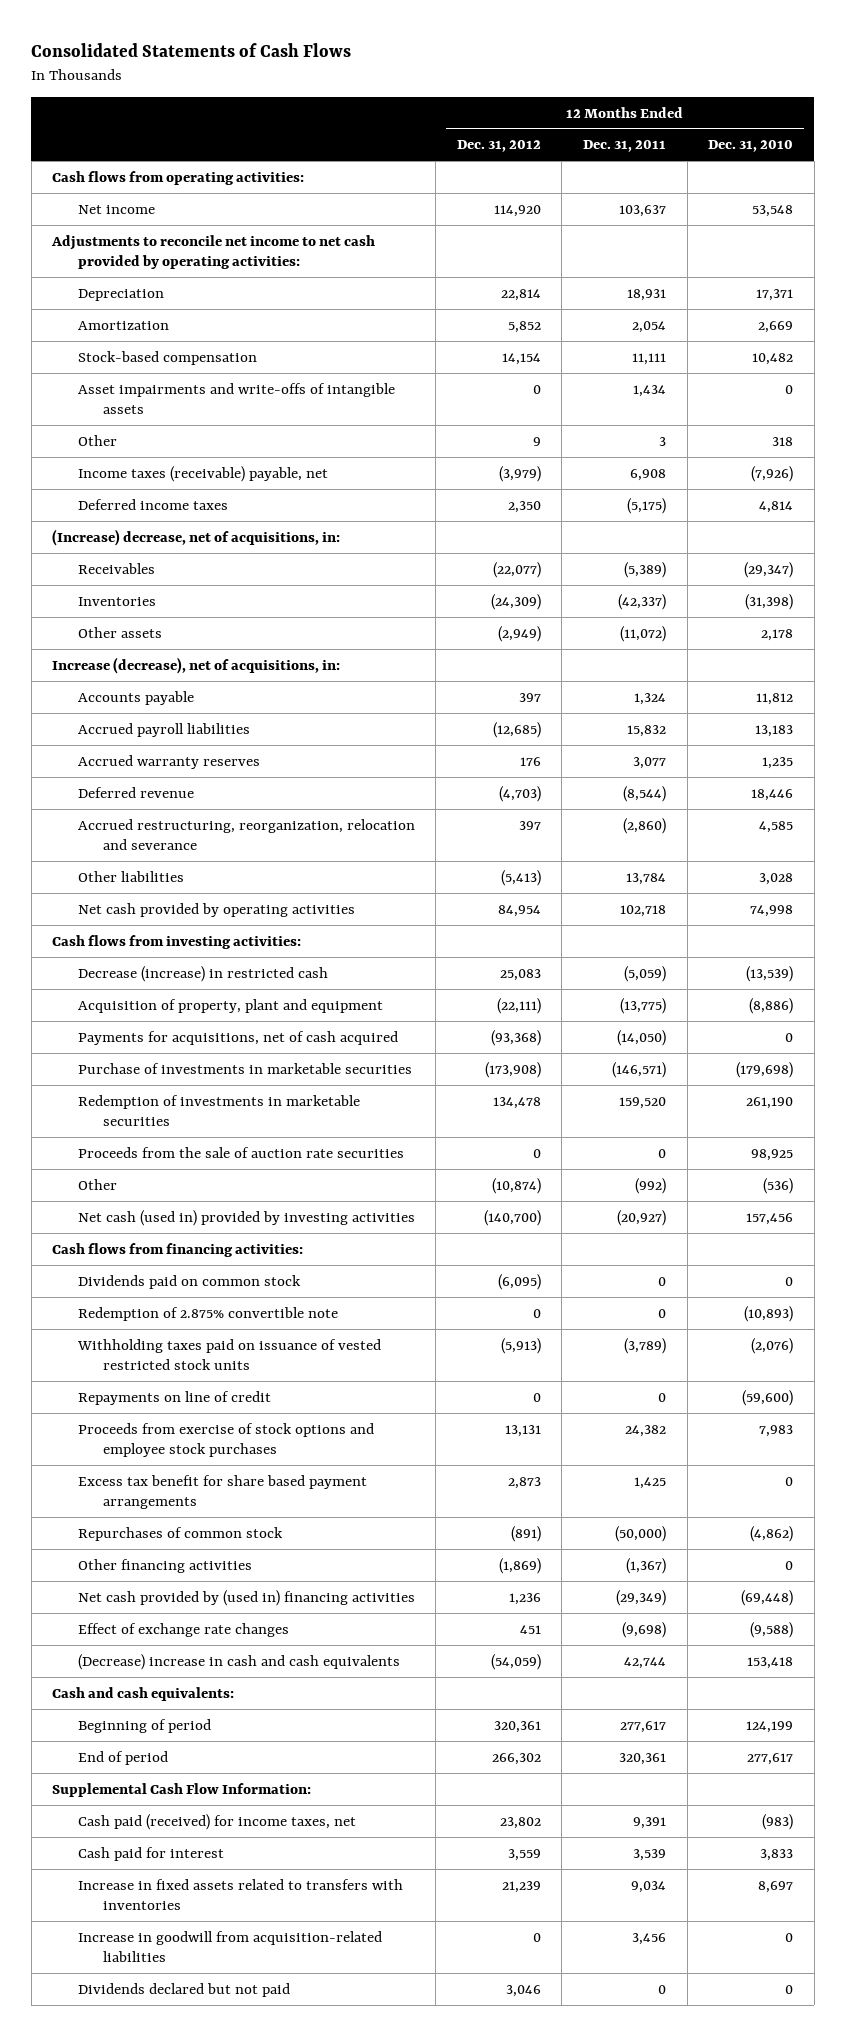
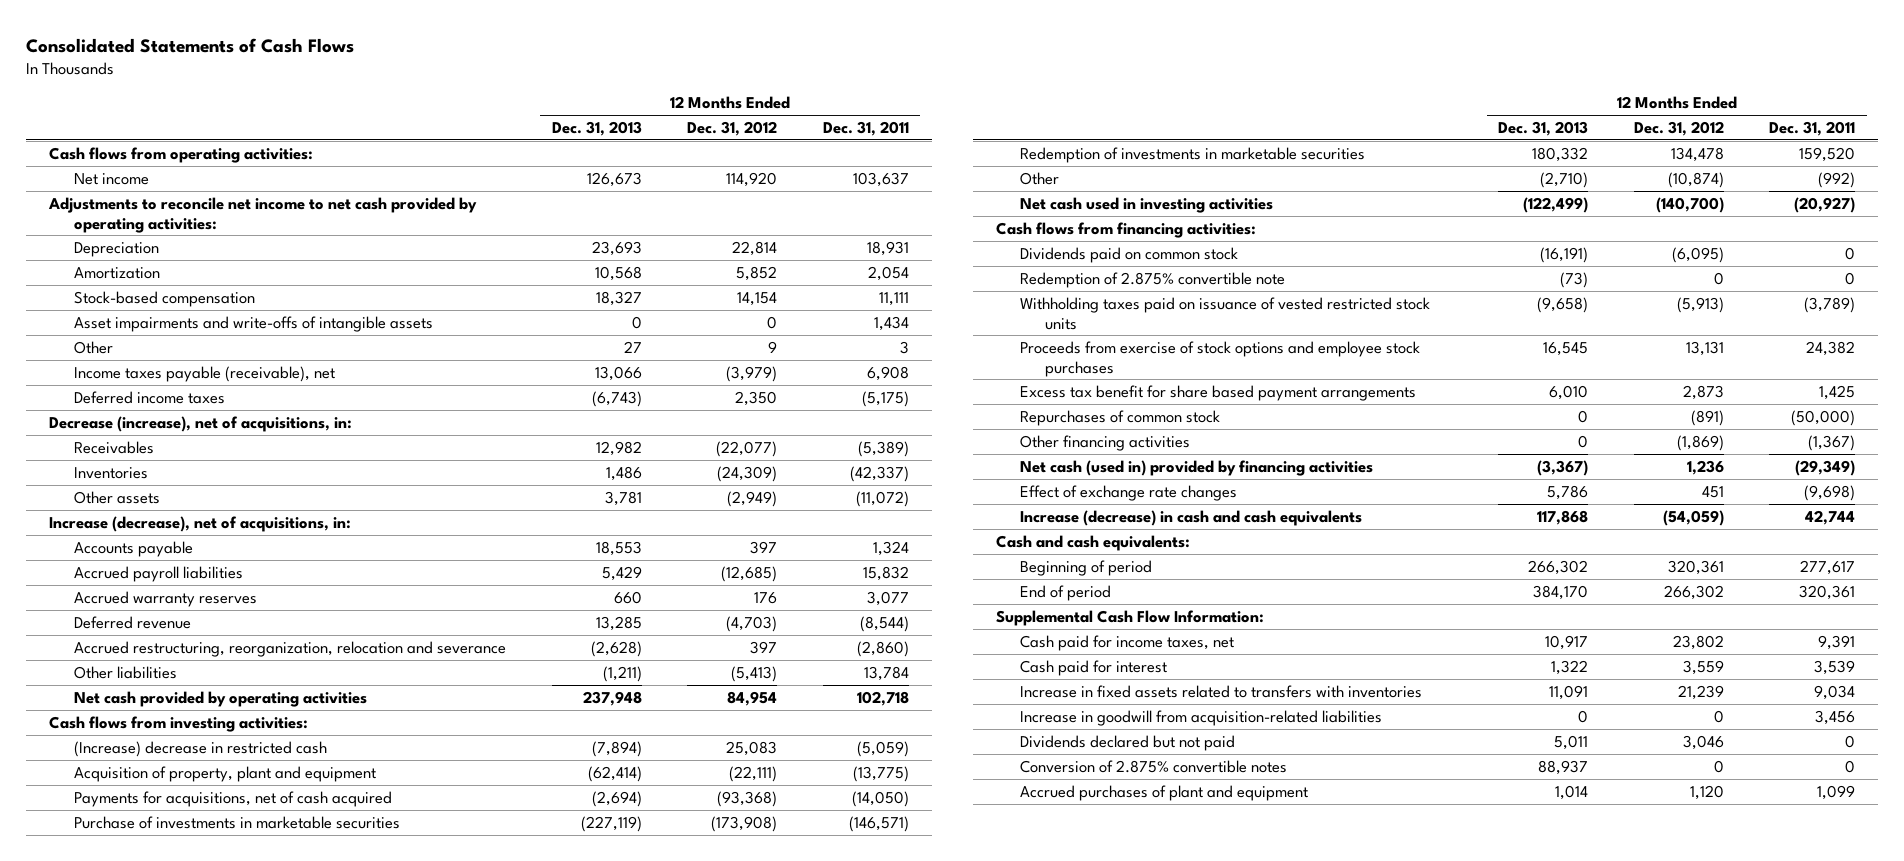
[708,140,794,153] Dec. 31, 2010 -> none
none -> [551,120,642,136] Dec. 31, 2013
[77,465,328,482] Income taxes (receivable) payable, net -> [73,365,335,382] Income taxes payable (receivable), net
[52,528,341,546] (Increase) decrease, net of acquisitions, in: -> [49,415,353,432] Decrease (increase), net of acquisitions, in:
[77,965,328,982] Decrease (increase) in restricted cash -> [73,740,327,757] (Increase) decrease in restricted cash
[77,1146,404,1158] Proceeds from the sale of auction rate securities -> none
[77,1209,415,1226] Net cash (used in) provided by investing activities -> [1020,196,1274,213] Net cash used in investing activities
[77,1390,271,1405] Repayments on line of credit -> none
[77,1589,415,1606] Net cash provided by (used in) financing activities -> [1020,459,1374,476] Net cash (used in) provided by financing activities
[77,1653,400,1670] (Decrease) increase in cash and cash equivalents -> [1020,509,1363,526] Increase (decrease) in cash and cash equivalents
[77,1813,356,1830] Cash paid (received) for income taxes, net -> [1020,634,1235,651] Cash paid for income taxes, net
none -> [1020,759,1288,773] Conversion of 2.875% convertible notes
none -> [1020,784,1309,801] Accrued purchases of plant and equipment

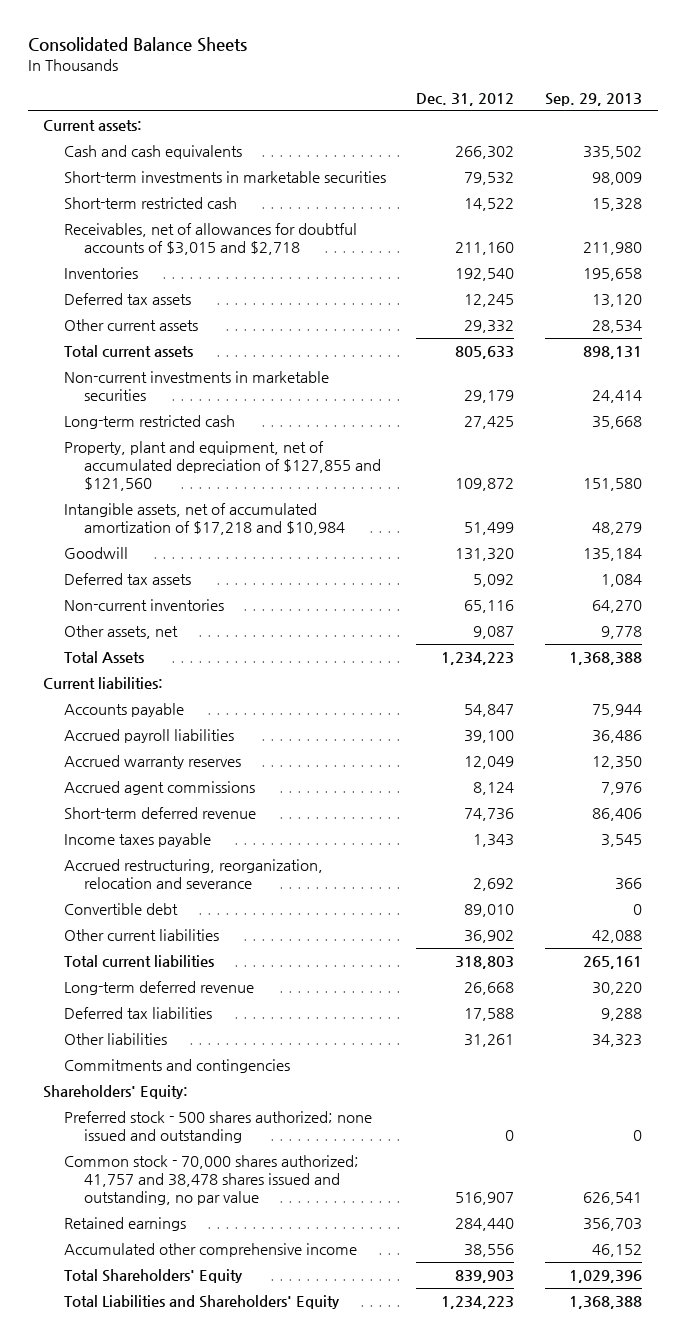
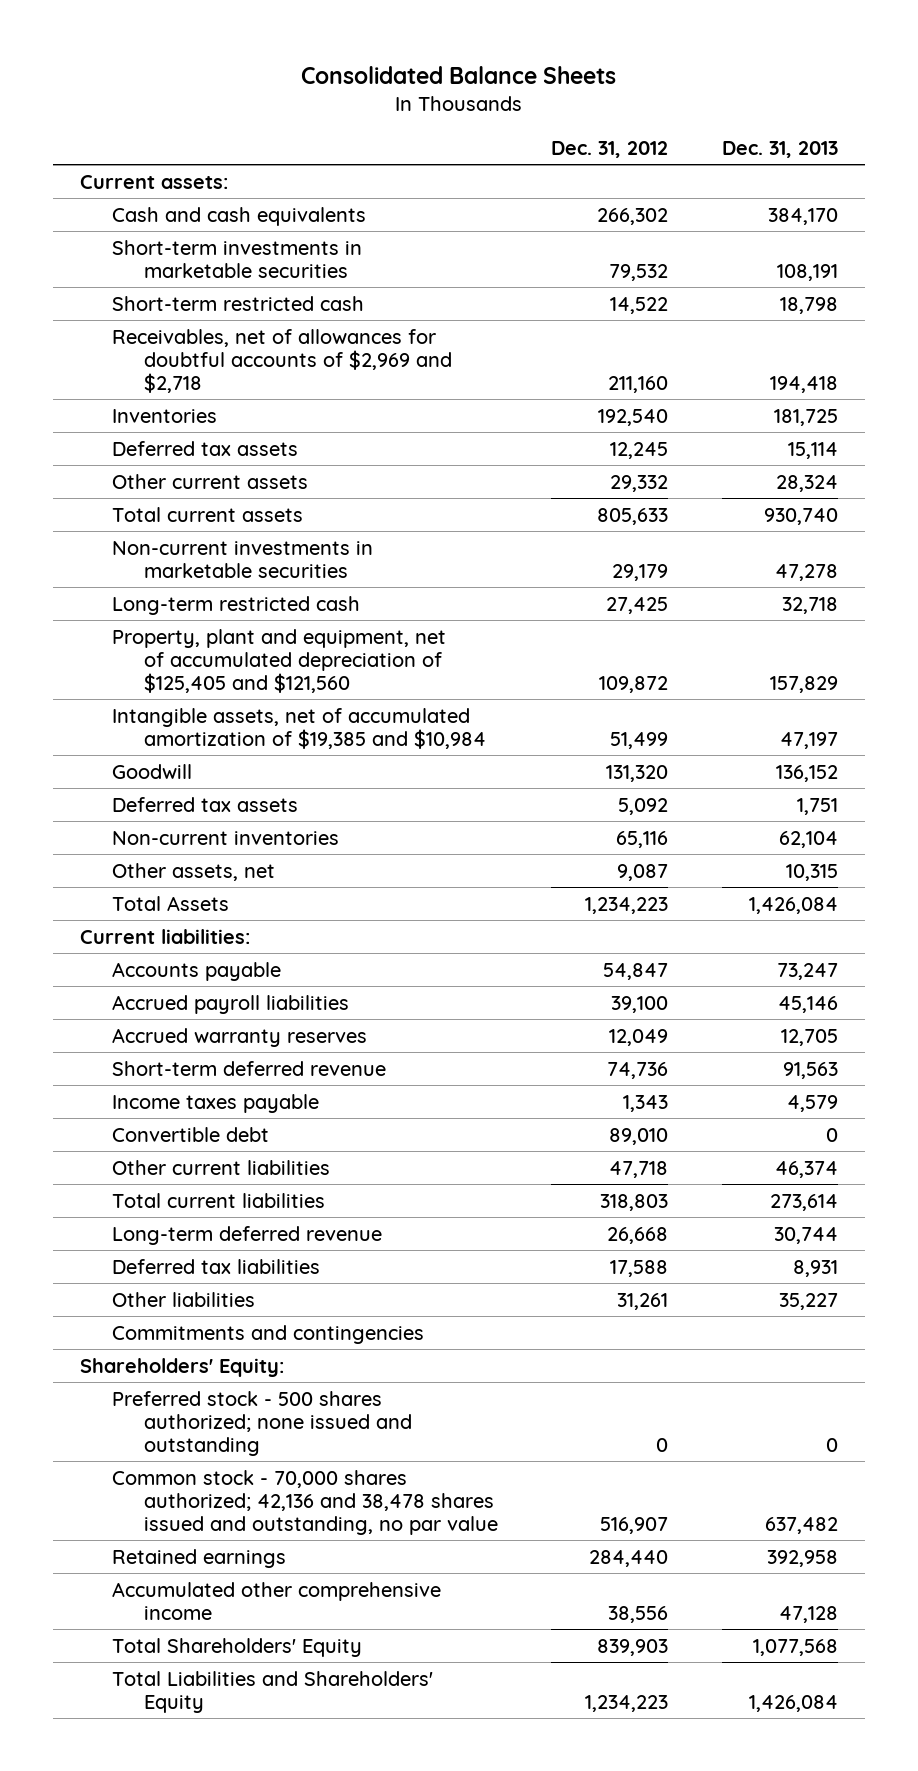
[545,92,643,106] Sep. 29, 2013 -> none
none -> [721,141,838,159] Dec. 31, 2013
[63,223,357,255] Receivables, net of allowances for doubtful accounts of $3,015 and $2,718 -> [111,328,452,393] Receivables, net of allowances for doubtful accounts of $2,969 and $2,718
[63,441,382,491] Property, plant and equipment, net of accumulated depreciation of $127,855 and $121,560 -> [111,628,446,693] Property, plant and equipment, net of accumulated depreciation of $125,405 and $121,560
[63,503,346,535] Intangible assets, net of accumulated amortization of $17,218 and $10,984 -> [111,707,486,749] Intangible assets, net of accumulated amortization of $19,385 and $10,984
[63,781,255,796] Accrued agent commissions -> none
[63,859,323,889] Accrued restructuring, reorganization, relocation and severance -> none
[464,930,515,944] 36,902 -> [609,1160,669,1178] 47,718
[63,1155,359,1205] Common stock - 70,000 shares authorized; 41,757 and 38,478 shares issued and outstanding, no par value -> [111,1469,498,1535] Common stock - 70,000 shares authorized; 42,136 and 38,478 shares issued and outstanding, no par value

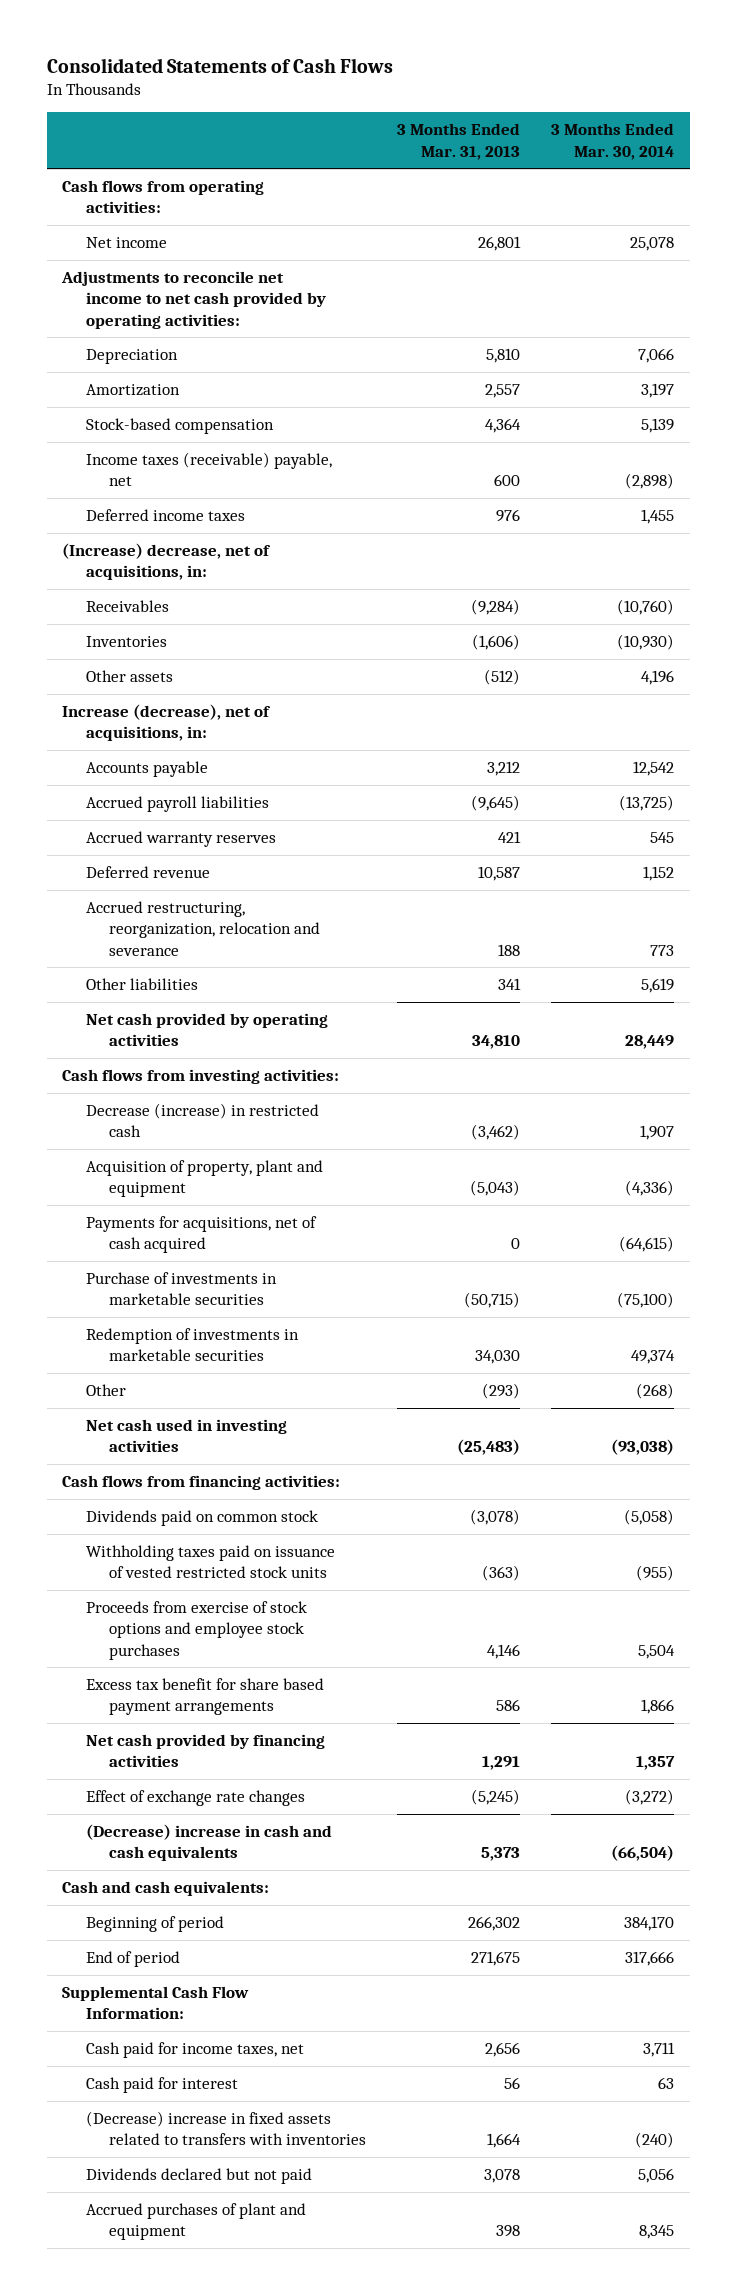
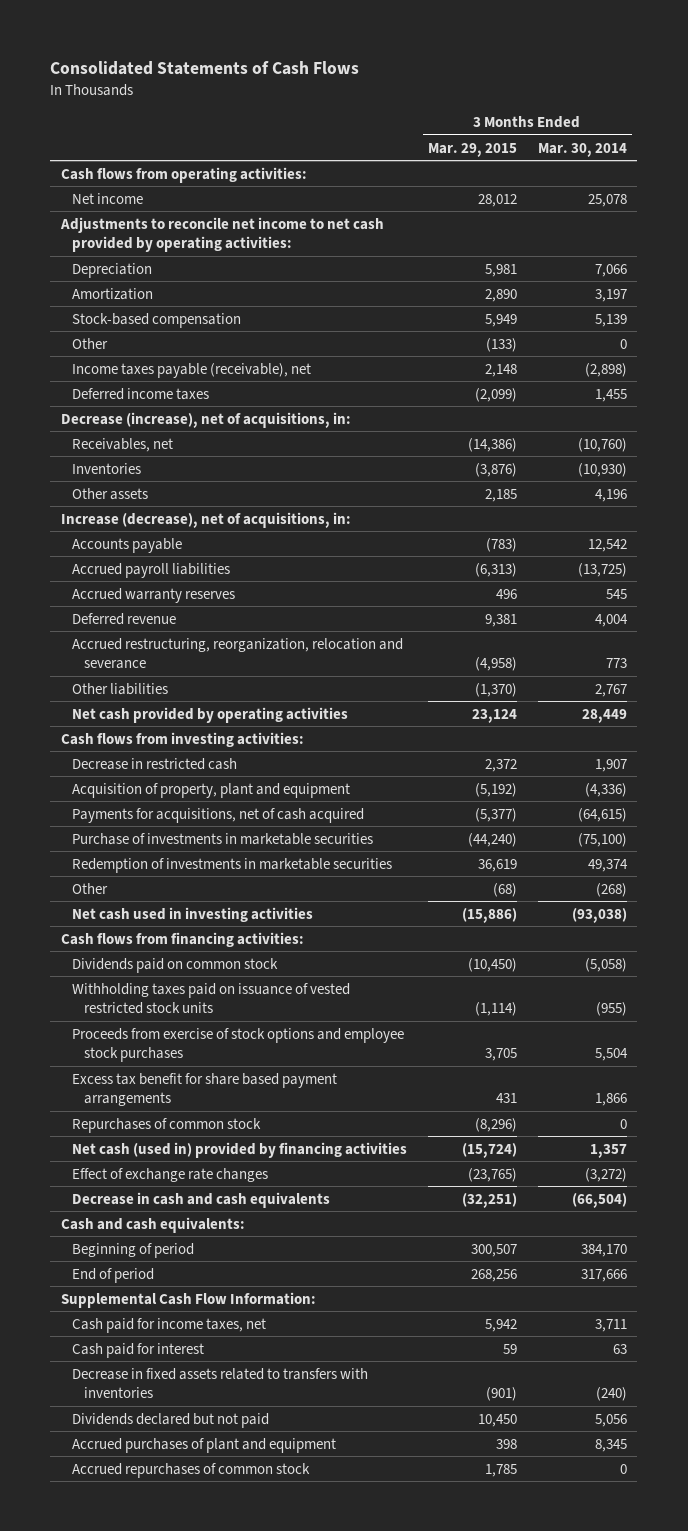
[397,123,521,160] 3 Months Ended Mar. 31, 2013 -> none
none -> [428,142,518,157] Mar. 29, 2015
none -> [72,337,109,349] Other
[85,451,332,487] Income taxes (receivable) payable, net -> [72,362,312,378] Income taxes payable (receivable), net
[61,542,271,581] (Increase) decrease, net of acquisitions, in: -> [60,411,351,428] Decrease (increase), net of acquisitions, in:
[85,599,169,612] Receivables -> [72,437,174,452] Receivables, net
[643,865,675,881] 1,152 -> [594,613,628,627] 4,004
[641,977,675,993] 5,619 -> [594,683,627,697] 2,767
[85,1102,319,1138] Decrease (increase) in restricted cash -> [72,757,238,770] Decrease in restricted cash
none -> [72,1117,262,1133] Repurchases of common stock
[85,1733,325,1768] Net cash provided by financing activities -> [72,1141,408,1158] Net cash (used in) provided by financing activities
[85,1823,332,1862] (Decrease) increase in cash and cash equivalents -> [72,1191,331,1208] Decrease in cash and cash equivalents
[85,2110,367,2146] (Decrease) increase in fixed assets related to transfers with inventories -> [72,1367,369,1399] Decrease in fixed assets related to transfers with inventories
none -> [72,1462,311,1478] Accrued repurchases of common stock

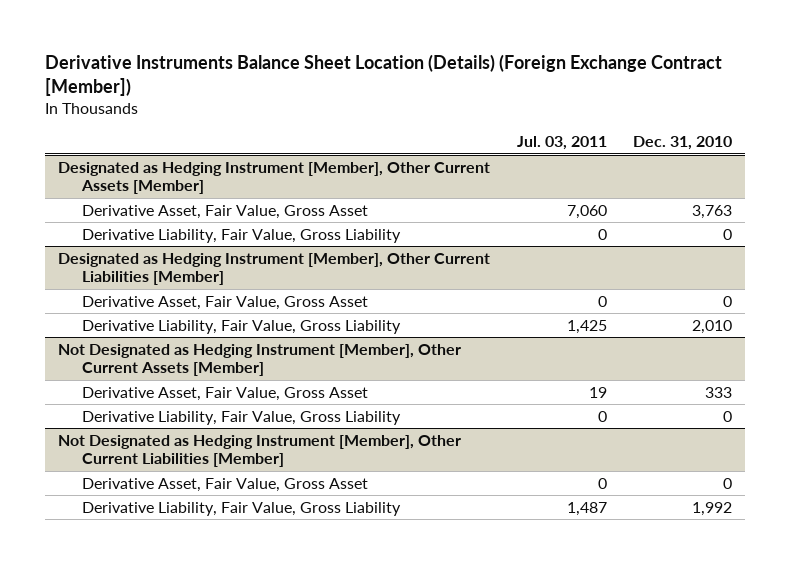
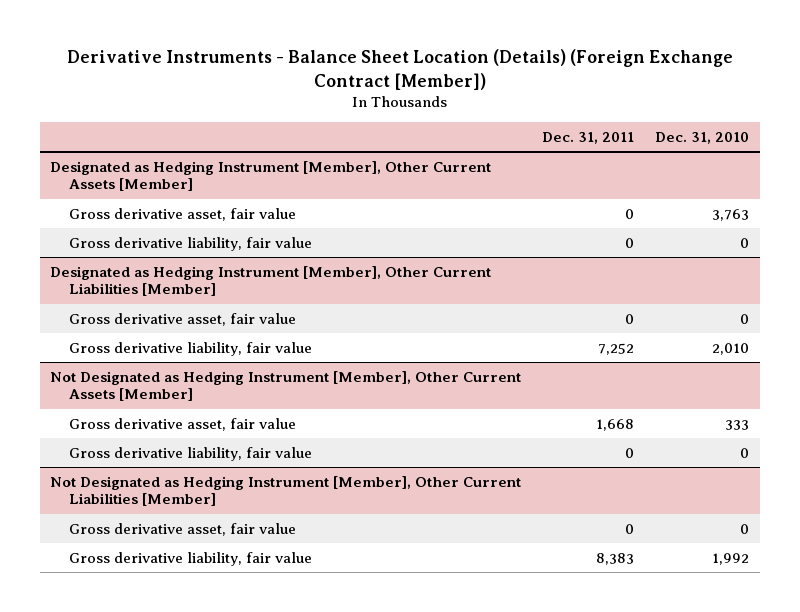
[45,54,723,97] Derivative Instruments Balance Sheet Location (Details) (Foreign Exchange Contract [Member]) -> [66,49,733,90] Derivative Instruments - Balance Sheet Location (Details) (Foreign Exchange Contract [Member])
[516,136,607,151] Jul. 03, 2011 -> none
none -> [542,132,635,145] Dec. 31, 2011
[82,204,369,219] Derivative Asset, Fair Value, Gross Asset -> [69,207,297,221] Gross derivative asset, fair value
[82,228,402,243] Derivative Liability, Fair Value, Gross Liability -> [69,236,313,251] Gross derivative liability, fair value
[82,295,369,310] Derivative Asset, Fair Value, Gross Asset -> [69,312,297,326] Gross derivative asset, fair value
[82,319,402,334] Derivative Liability, Fair Value, Gross Liability -> [69,341,313,356] Gross derivative liability, fair value
[82,386,369,401] Derivative Asset, Fair Value, Gross Asset -> [69,417,297,431] Gross derivative asset, fair value
[82,410,402,425] Derivative Liability, Fair Value, Gross Liability -> [69,446,313,461] Gross derivative liability, fair value
[82,477,369,492] Derivative Asset, Fair Value, Gross Asset -> [69,522,297,536] Gross derivative asset, fair value
[82,501,402,516] Derivative Liability, Fair Value, Gross Liability -> [69,551,313,566] Gross derivative liability, fair value

